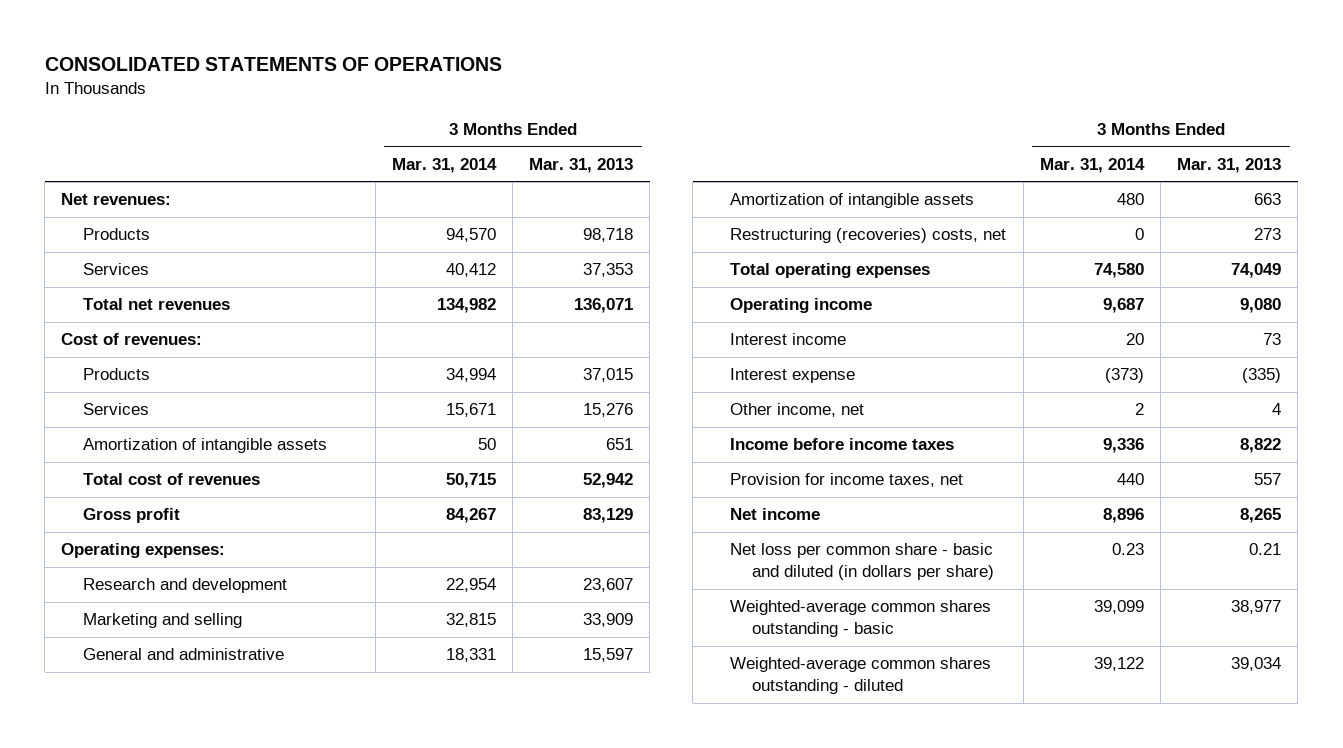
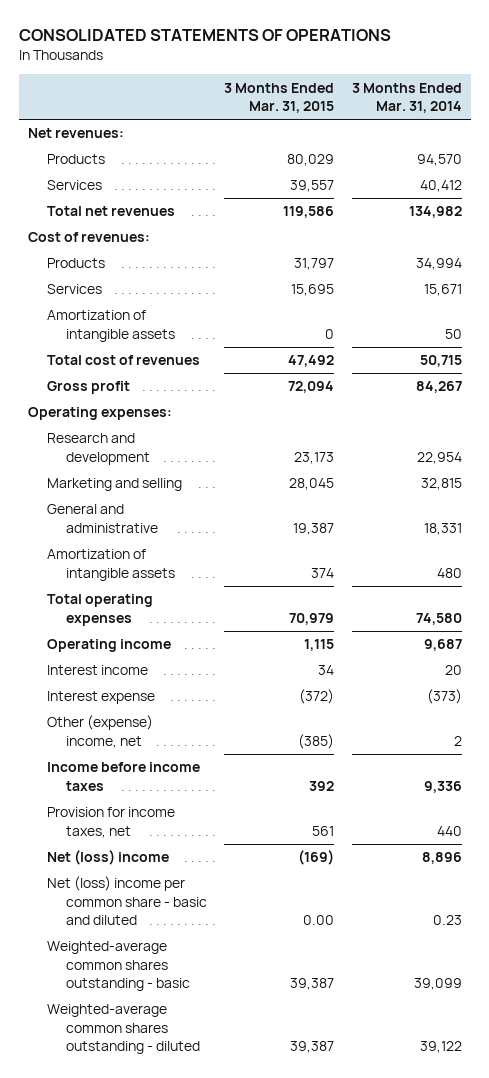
[529,157,634,173] Mar. 31, 2013 -> none
none -> [224,82,335,114] 3 Months Ended Mar. 31, 2015
[730,228,1007,244] Restructuring (recoveries) costs, net -> none
[730,403,865,418] Other income, net -> [46,715,153,748] Other (expense) income, net
[730,508,821,521] Net income -> [46,850,169,866] Net (loss) income
[730,543,994,581] Net loss per common share - basic and diluted (in dollars per share) -> [46,876,207,926] Net (loss) income per common share - basic and diluted

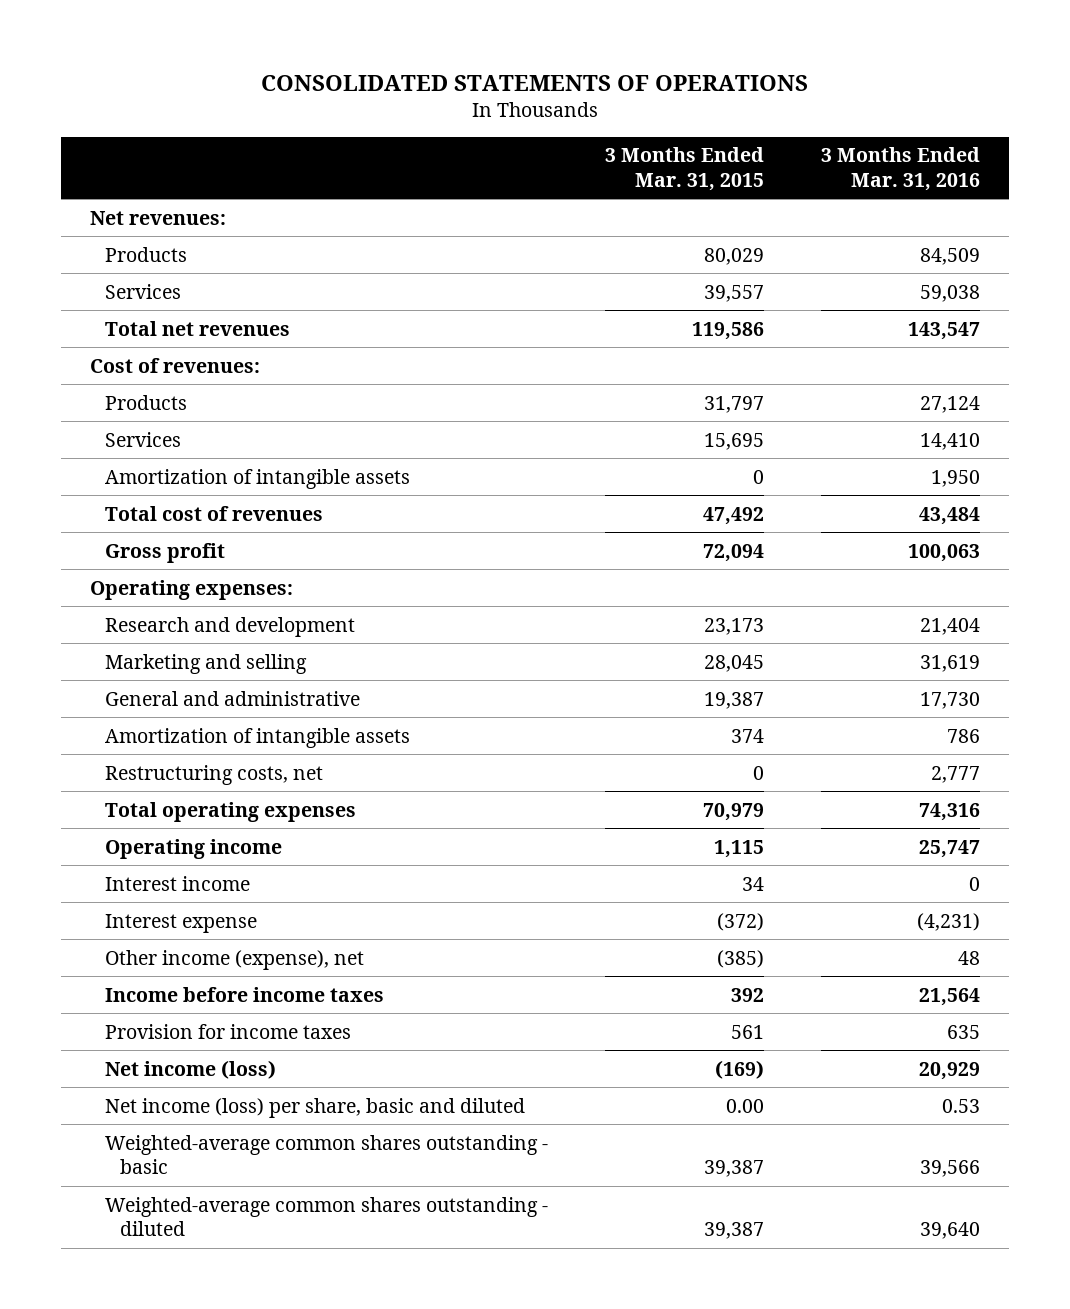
[351,82,462,114] 3 Months Ended Mar. 31, 2014 -> none
none -> [821,147,981,191] 3 Months Ended Mar. 31, 2016
none -> [104,764,323,785] Restructuring costs, net
[46,715,153,748] Other (expense) income, net -> [104,949,364,970] Other income (expense), net
[46,807,175,838] Provision for income taxes, net -> [104,1023,351,1039] Provision for income taxes
[46,850,169,866] Net (loss) income -> [104,1059,276,1079] Net income (loss)
[46,876,207,926] Net (loss) income per common share - basic and diluted -> [104,1097,525,1118] Net income (loss) per share, basic and diluted

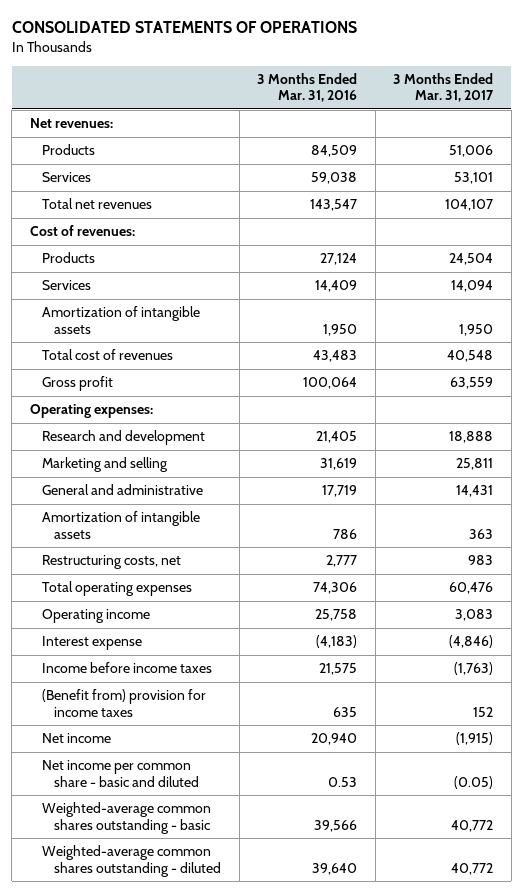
[605,147,765,191] 3 Months Ended Mar. 31, 2015 -> none
none -> [393,72,495,103] 3 Months Ended Mar. 31, 2017
[920,432,981,450] 14,410 -> [315,280,358,293] 14,409
[919,506,981,525] 43,484 -> [313,350,358,363] 43,483
[908,543,981,562] 100,063 -> [303,377,358,390] 100,064
[920,617,981,635] 21,404 -> [316,431,358,444] 21,405
[920,691,981,709] 17,730 -> [322,485,358,498] 17,719
[104,875,250,891] Interest income -> none
[104,949,364,970] Other income (expense), net -> none
[919,802,981,821] 74,316 -> [313,582,358,595] 74,306
[919,839,981,858] 25,747 -> [315,609,358,622] 25,758
[917,912,981,931] (4,231) -> [316,635,358,649] (4,183)
[919,987,981,1006] 21,564 -> [319,663,358,676] 21,575
[104,1023,351,1039] Provision for income taxes -> [42,689,207,717] (Benefit from) provision for income taxes
[104,1059,276,1079] Net income (loss) -> [42,733,112,744] Net income
[919,1061,981,1080] 20,929 -> [311,733,358,746] 20,940
[104,1097,525,1118] Net income (loss) per share, basic and diluted -> [42,760,200,787] Net income per common share - basic and diluted

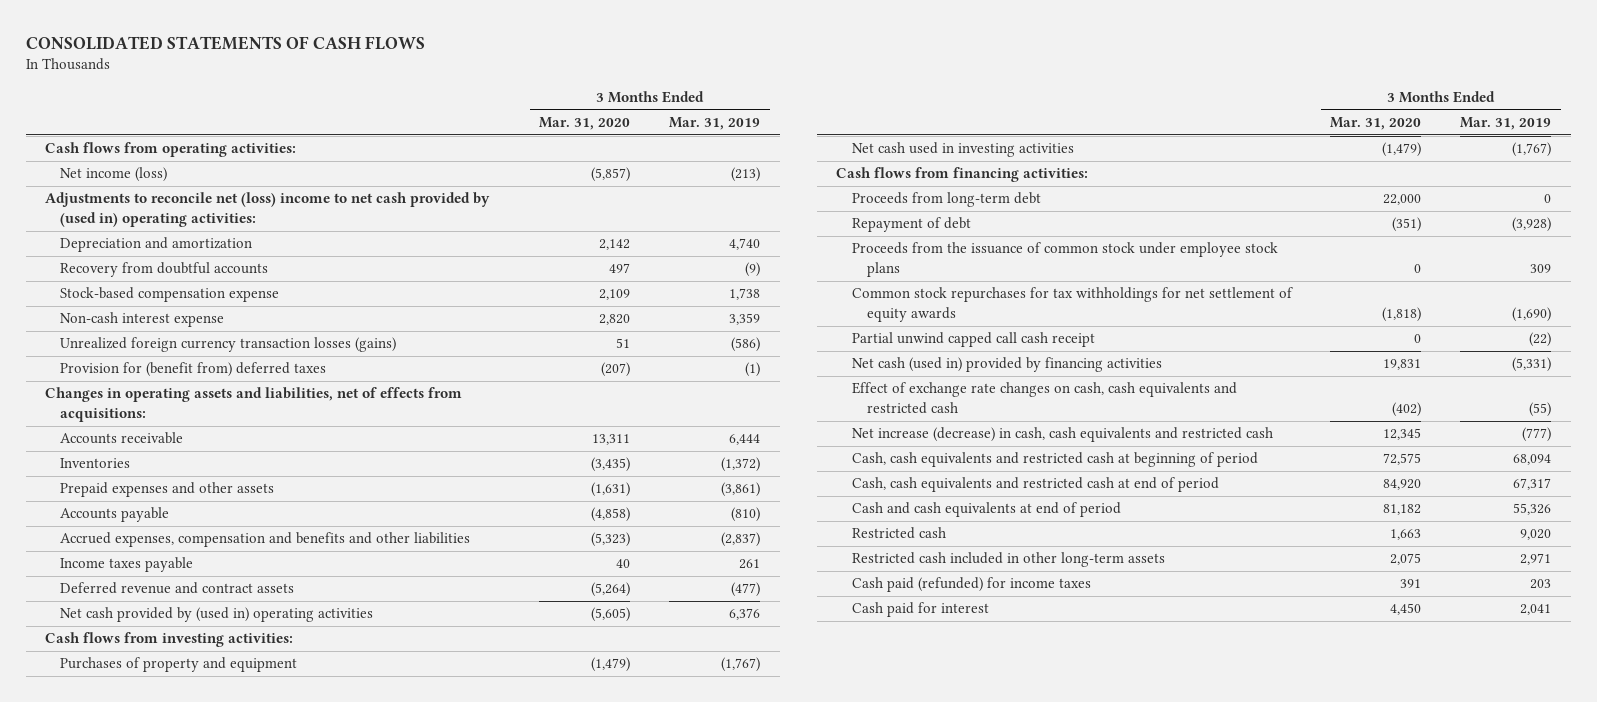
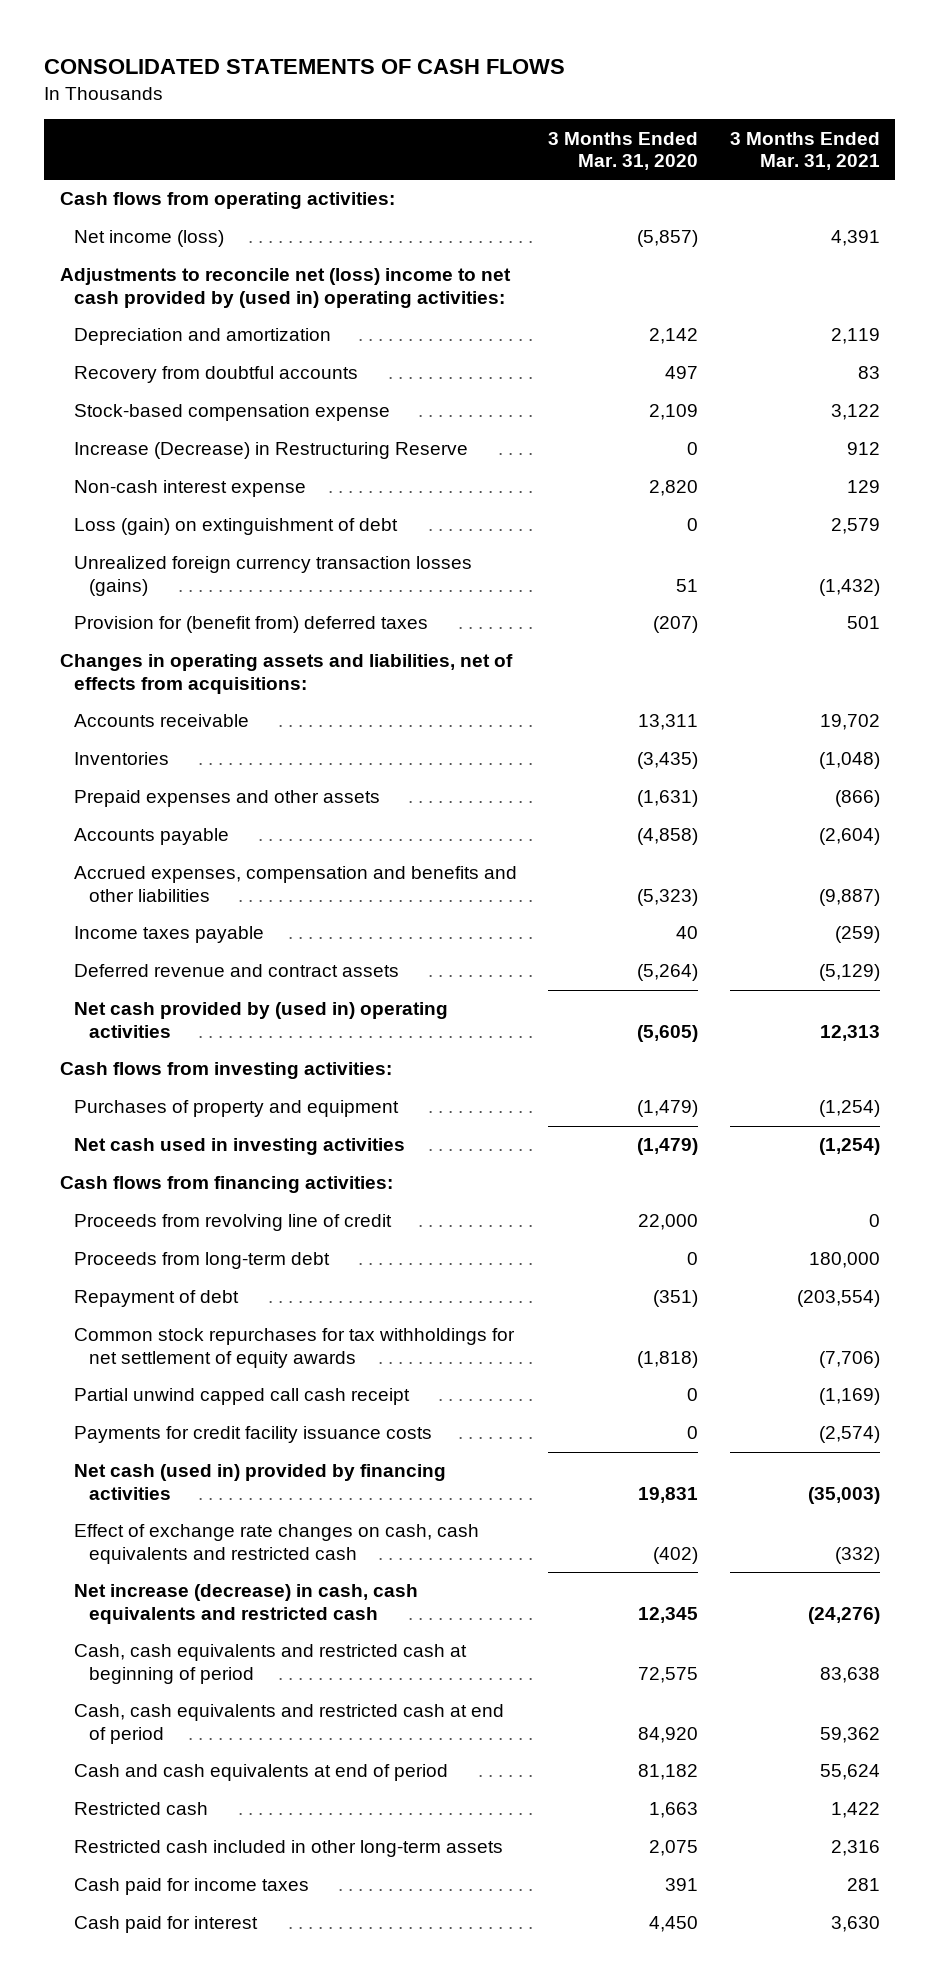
[669,117,761,131] Mar. 31, 2019 -> none
none -> [729,131,880,171] 3 Months Ended Mar. 31, 2021
none -> [74,442,469,460] Increase (Decrease) in Restructuring Reserve
none -> [74,518,399,536] Loss (gain) on extinguishment of debt
none -> [74,1214,393,1232] Proceeds from revolving line of credit
[1383,194,1422,206] 22,000 -> [687,1252,699,1266] 0
[851,242,1278,277] Proceeds from the issuance of common stock under employee stock plans -> none
none -> [74,1426,433,1444] Payments for credit facility issuance costs
[851,577,1091,593] Cash paid (refunded) for income taxes -> [74,1878,310,1896] Cash paid for income taxes

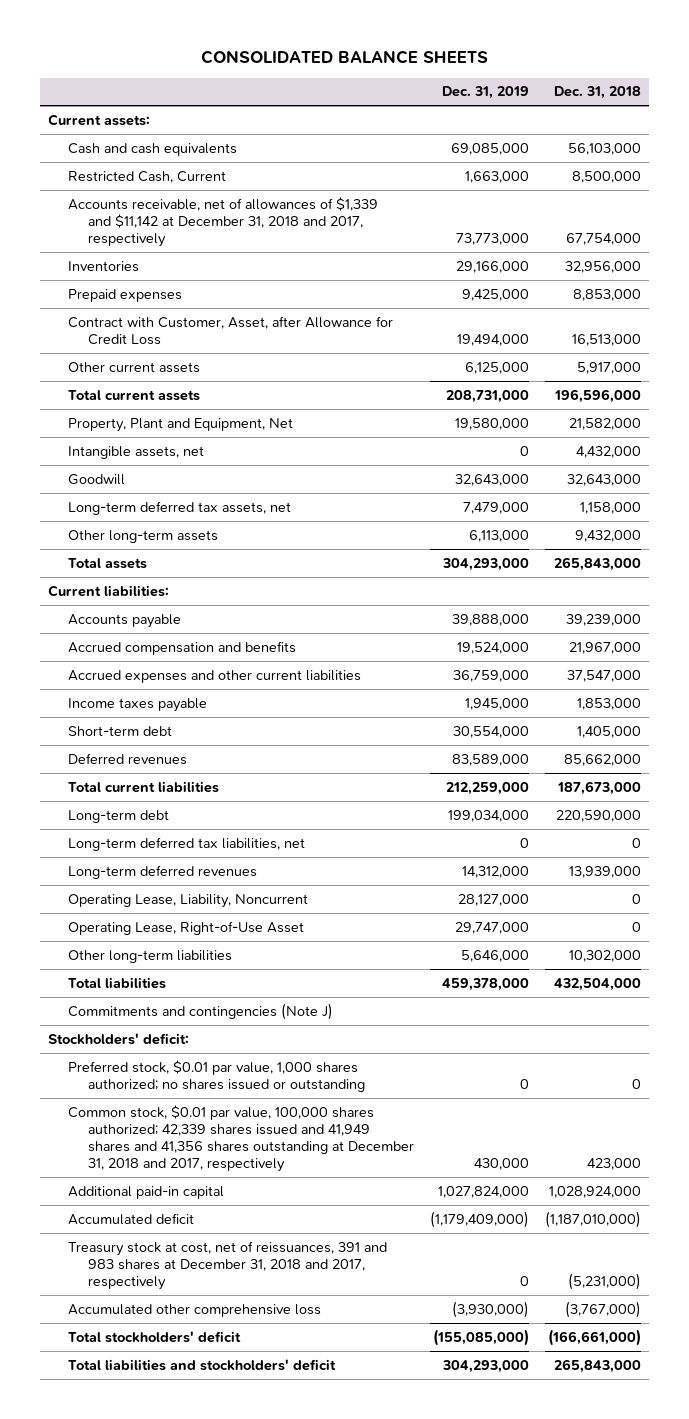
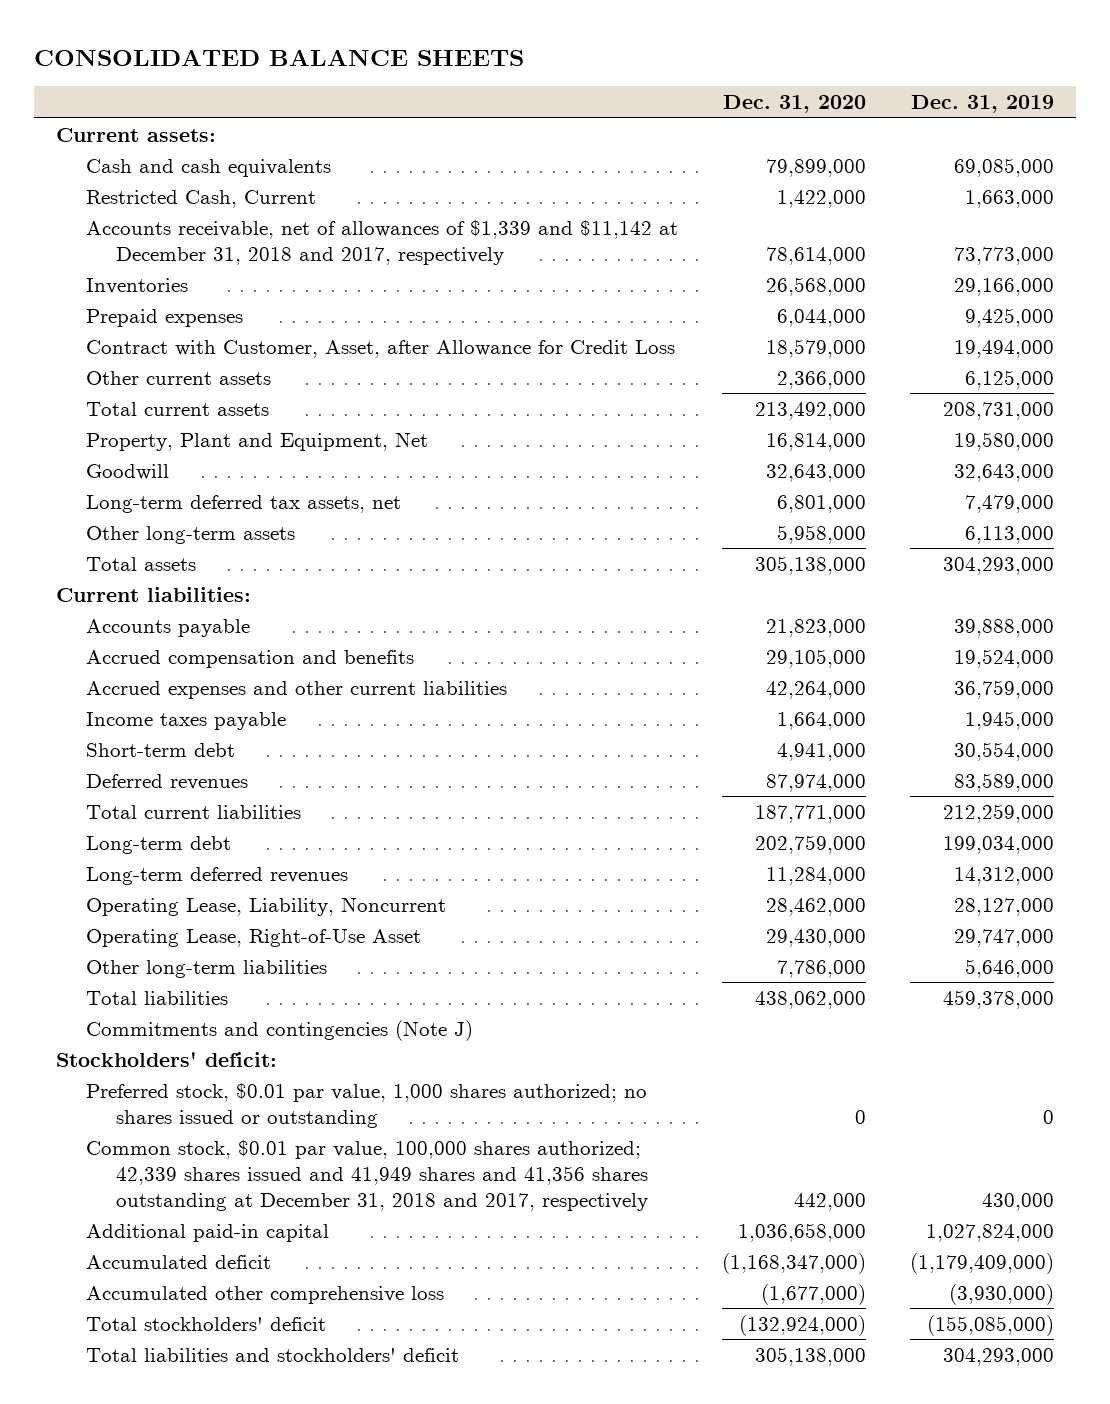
[554,86,642,100] Dec. 31, 2018 -> none
none -> [723,95,867,114] Dec. 31, 2020
[68,445,205,459] Intangible assets, net -> none
[68,836,306,851] Long-term deferred tax liabilities, net -> none
[68,1240,388,1290] Treasury stock at cost, net of reissuances, 391 and 983 shares at December 31, 2018 and 2017, respectively -> none

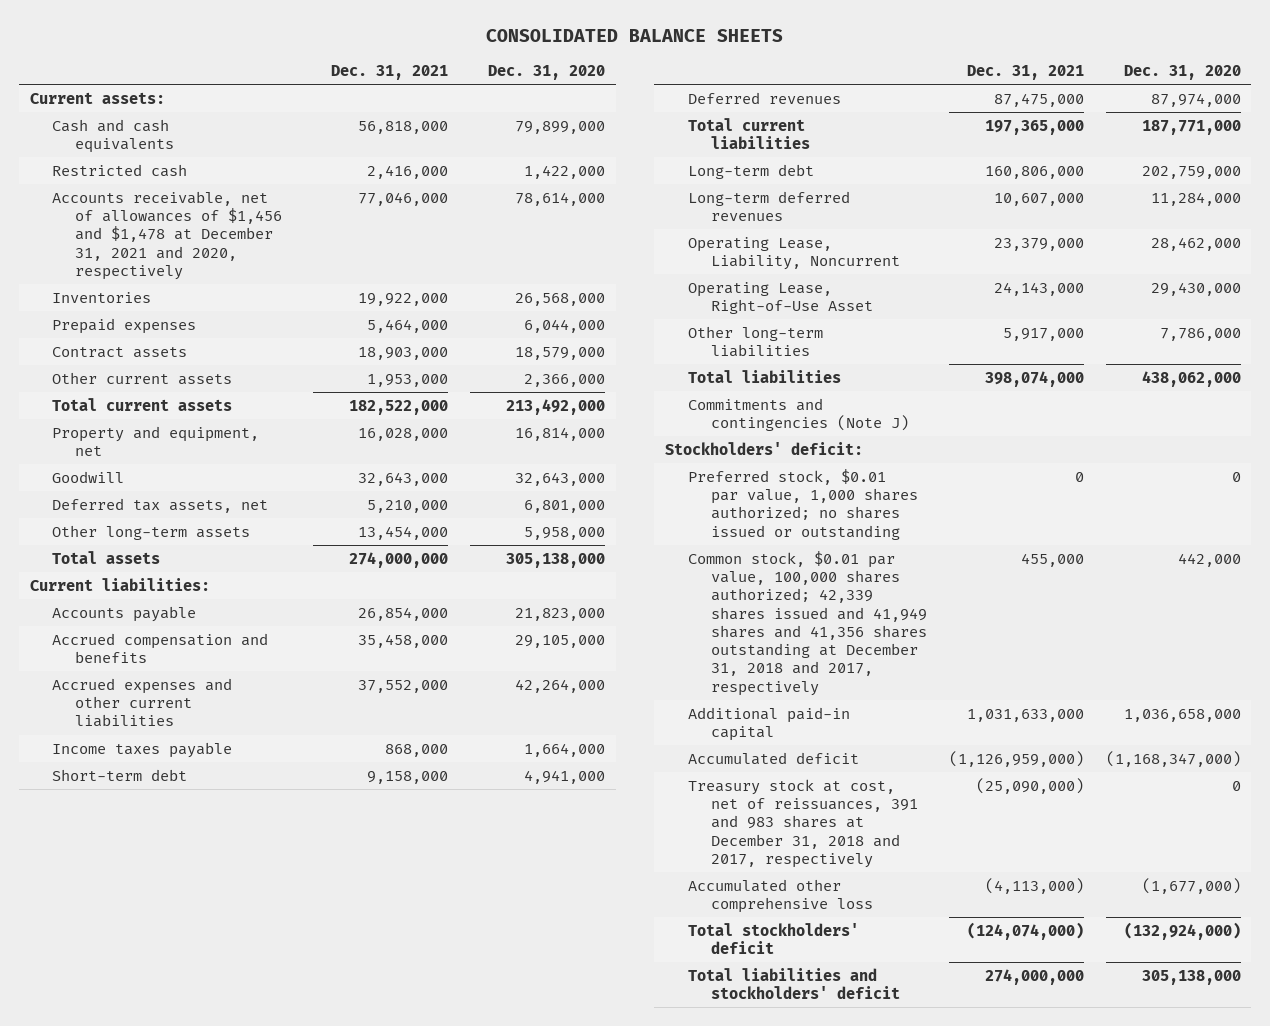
[911,95,1055,114] Dec. 31, 2019 -> none
none -> [331,64,449,80] Dec. 31, 2021
[85,189,316,208] Restricted Cash, Current -> [52,163,188,177] Restricted cash
[85,219,678,265] Accounts receivable, net of allowances of $1,339 and $11,142 at December 31, 2018 and 2017, respectively -> [52,190,283,280] Accounts receivable, net of allowances of $1,456 and $1,478 at December 31, 2021 and 2020, respectively
[85,339,675,358] Contract with Customer, Asset, after Allowance for Credit Loss -> [52,346,188,358] Contract assets
[85,431,428,451] Property, Plant and Equipment, Net -> [52,425,260,457] Property and equipment, net
[85,494,401,513] Long-term deferred tax assets, net -> [52,497,269,513] Deferred tax assets, net
none -> [687,778,918,868] Treasury stock at cost, net of reissuances, 391 and 983 shares at December 31, 2018 and 2017, respectively

